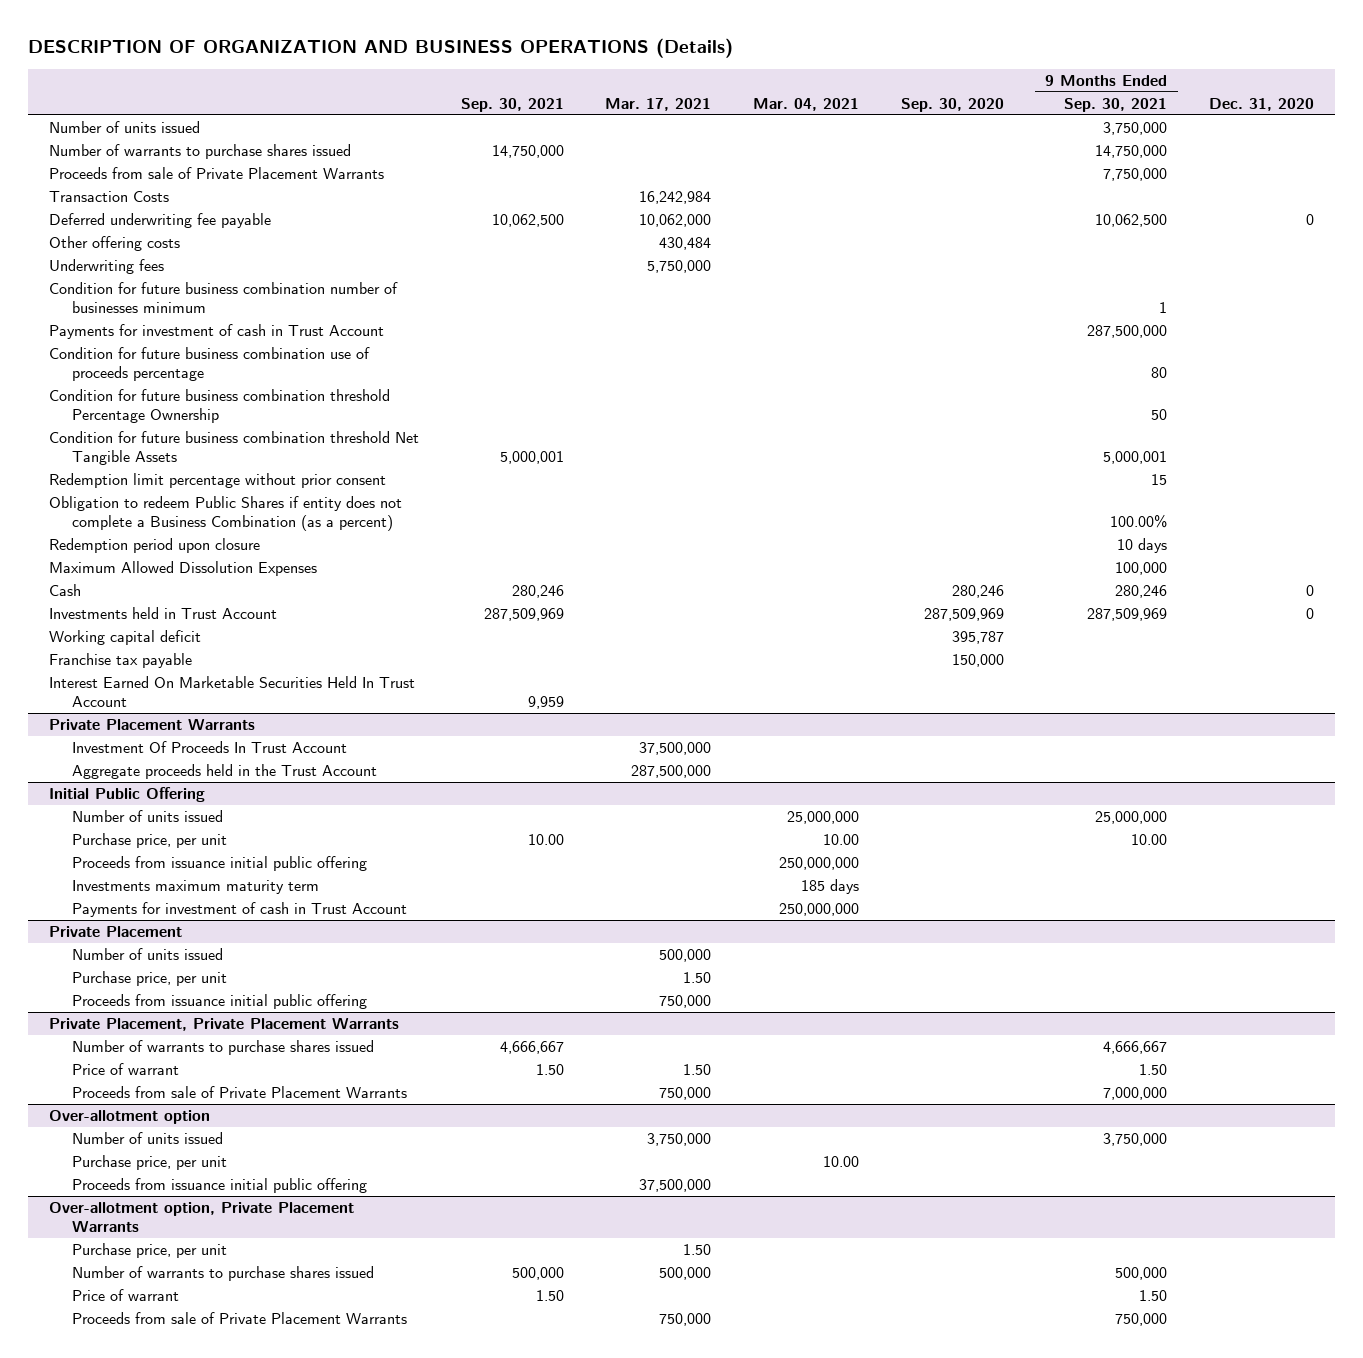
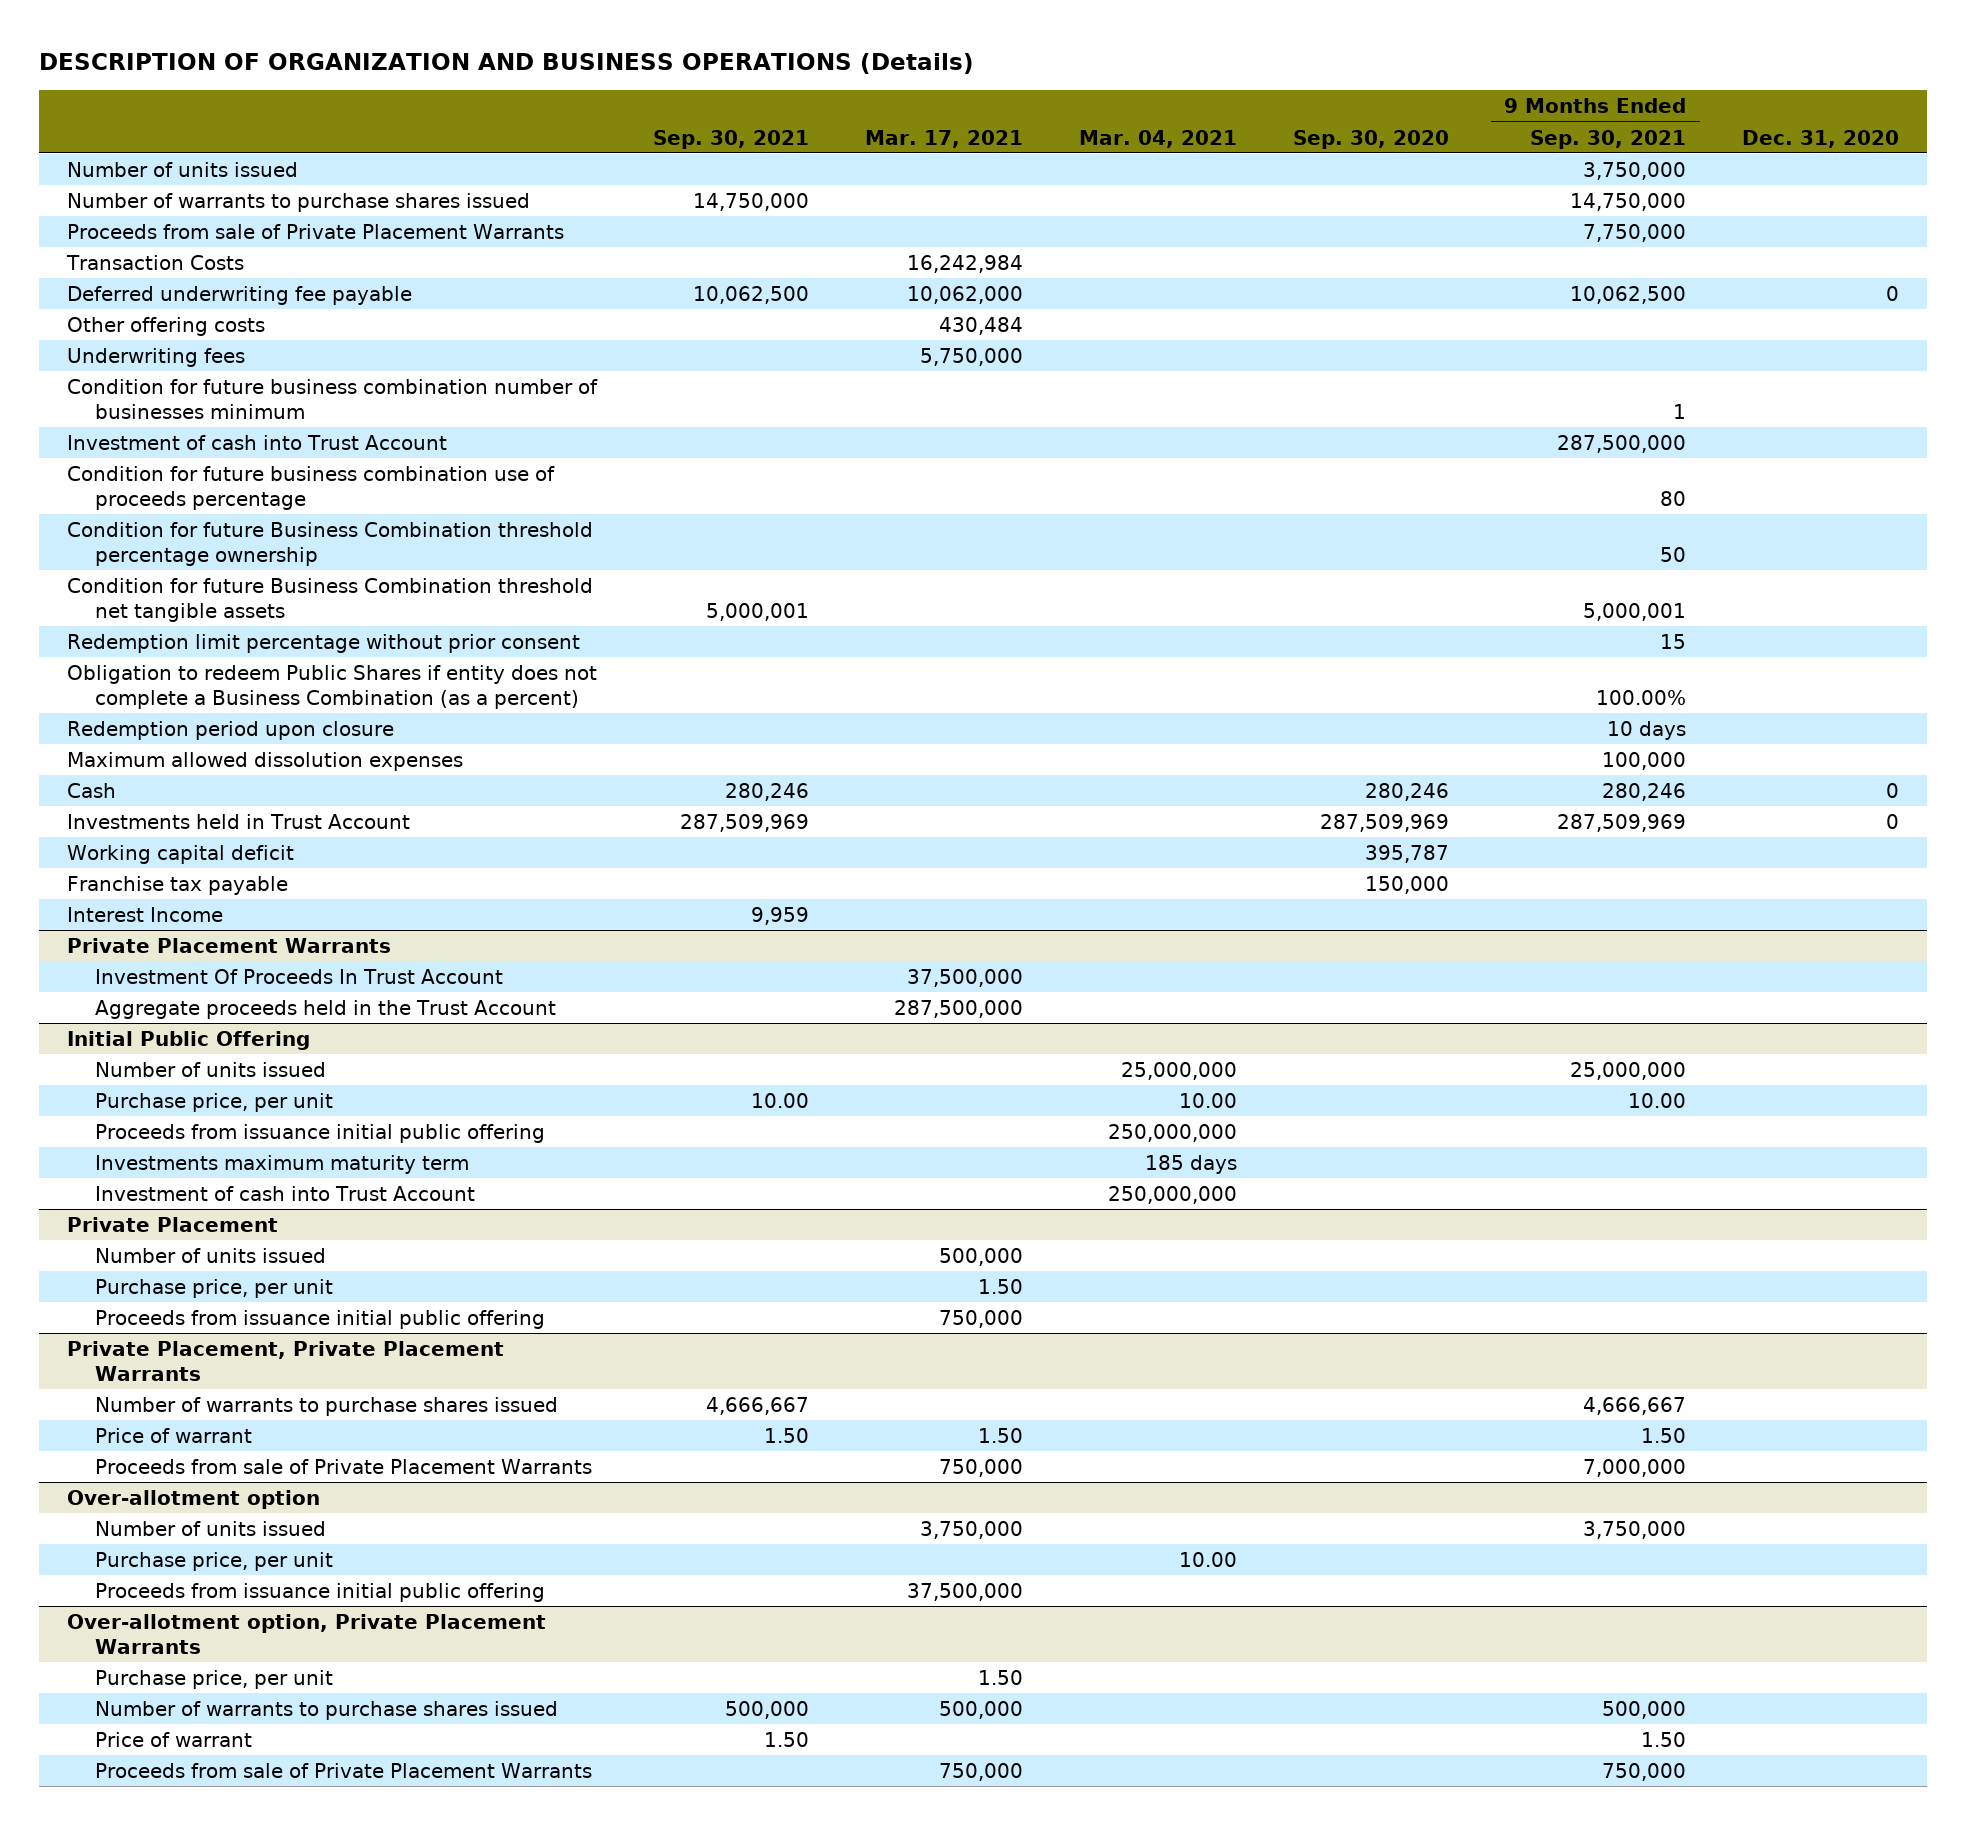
[49,323,385,339] Payments for investment of cash in Trust Account -> [67,434,448,450] Investment of cash into Trust Account
[49,388,391,423] Condition for future business combination threshold Percentage Ownership -> [67,521,594,567] Condition for future Business Combination threshold percentage ownership
[49,430,420,465] Condition for future business combination threshold Net Tangible Assets -> [67,577,594,623] Condition for future Business Combination threshold net tangible assets
[49,560,318,576] Maximum Allowed Dissolution Expenses -> [67,751,464,771] Maximum allowed dissolution expenses
[49,675,416,707] Interest Earned On Marketable Securities Held In Trust Account -> [67,906,224,922] Interest Income
[71,901,407,917] Payments for investment of cash in Trust Account -> [94,1185,475,1201] Investment of cash into Trust Account

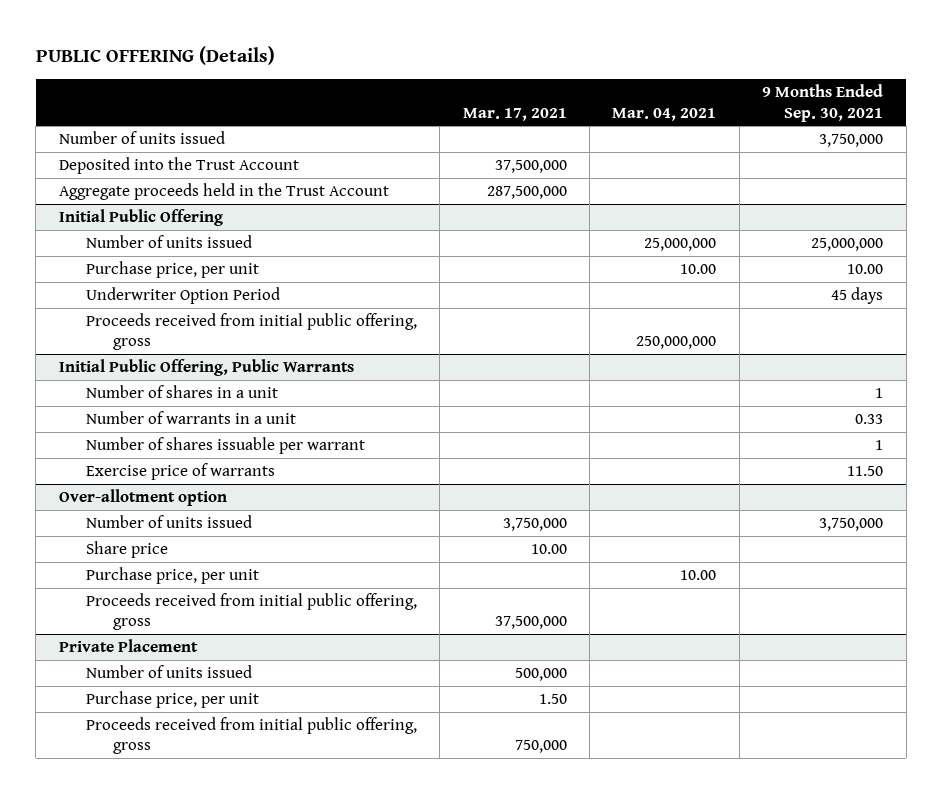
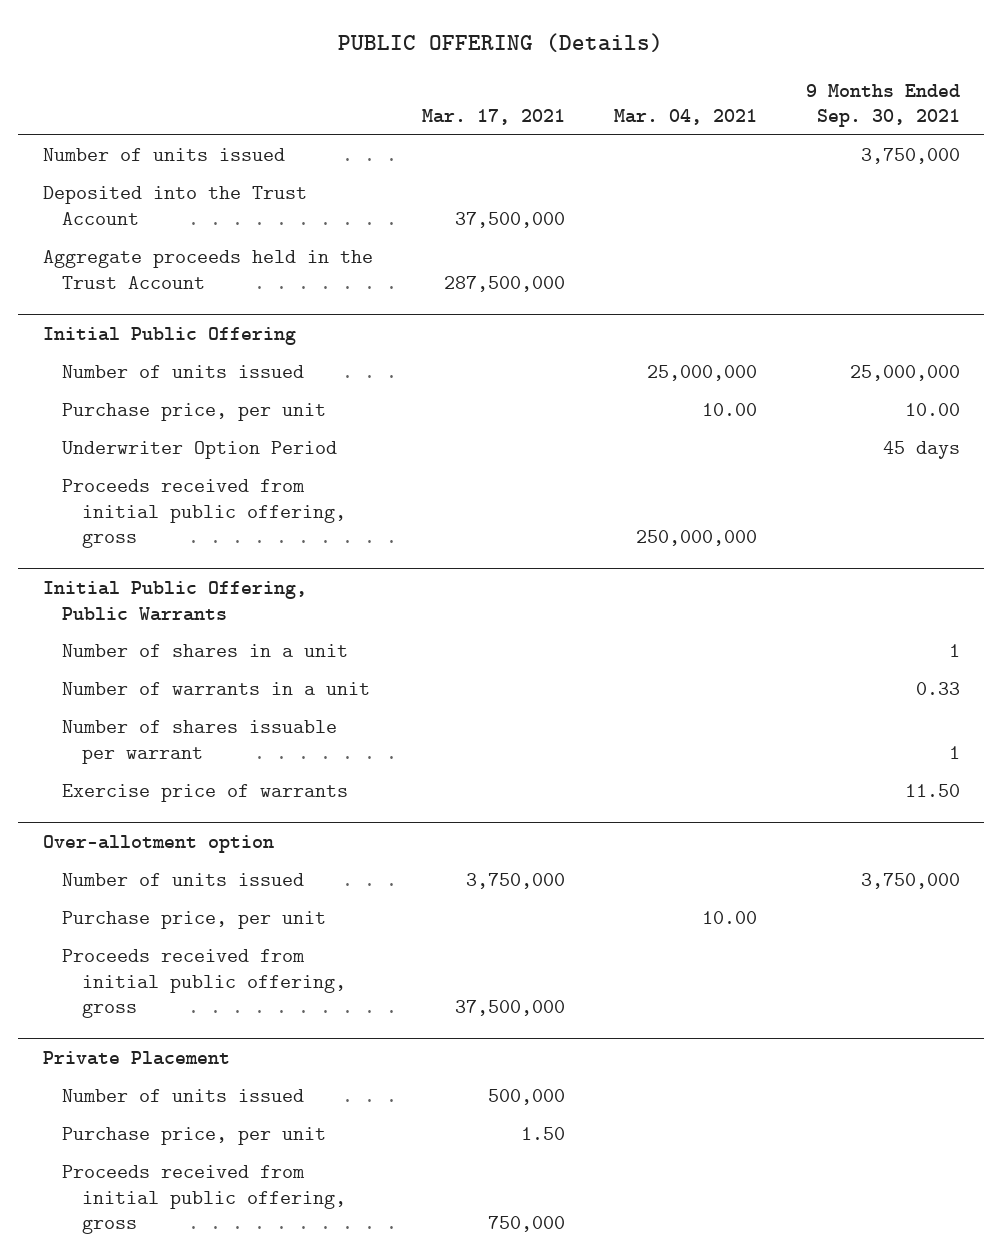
[85,541,168,559] Share price -> none

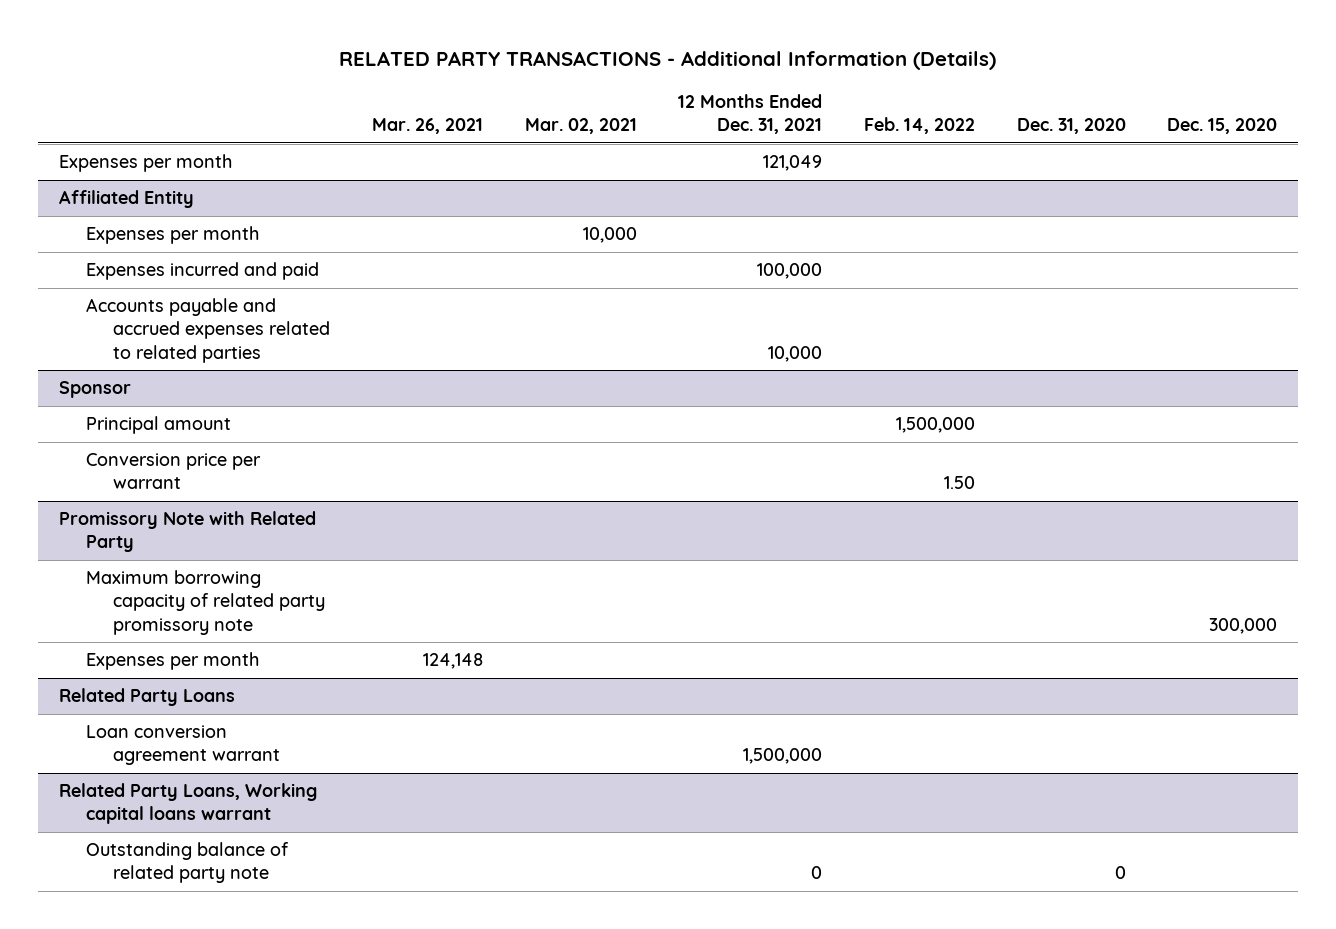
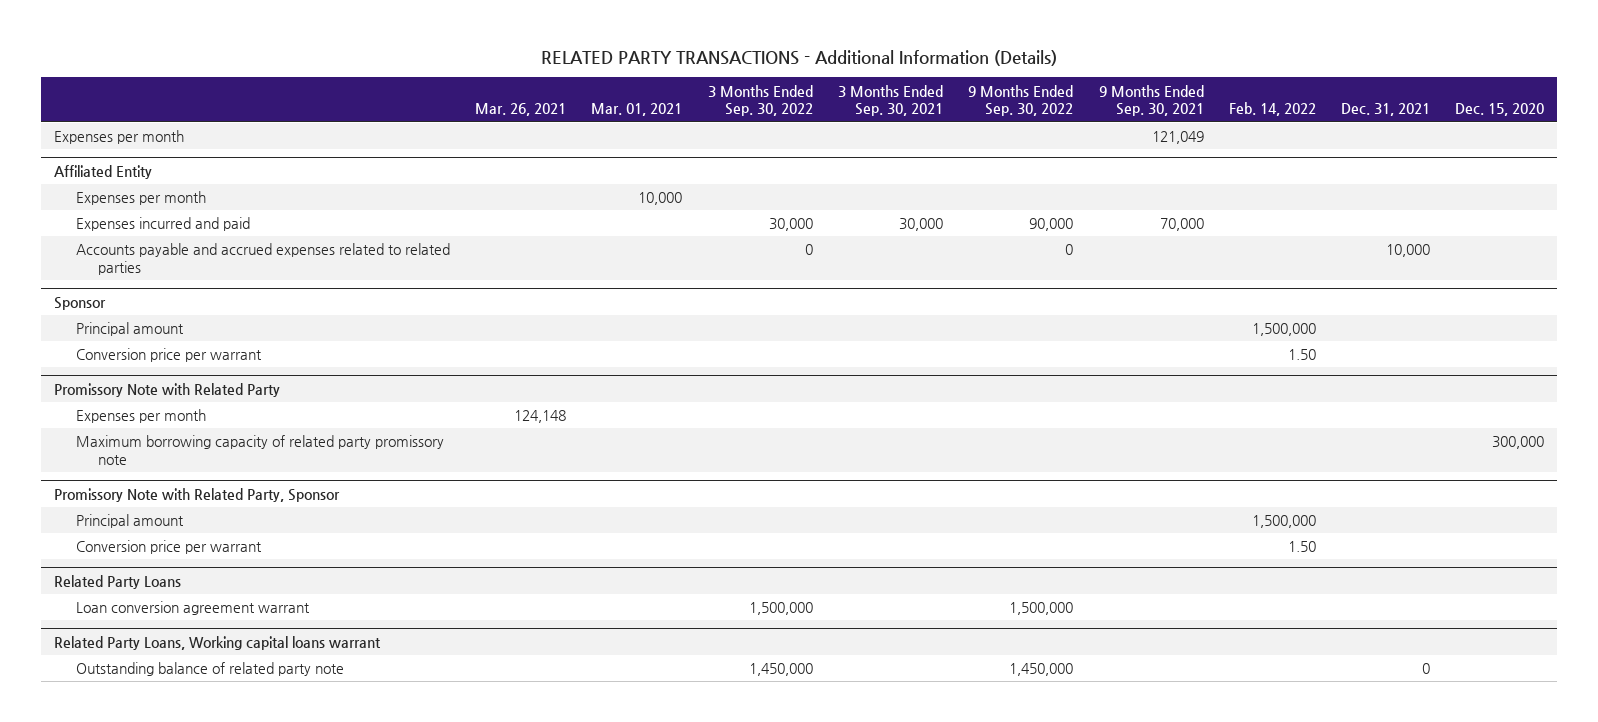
[524,118,637,135] Mar. 02, 2021 -> none
[678,94,823,135] 12 Months Ended Dec. 31, 2021 -> none
[1016,118,1126,135] Dec. 31, 2020 -> none
none -> [591,103,683,117] Mar. 01, 2021
none -> [707,84,813,117] 3 Months Ended Sep. 30, 2022
none -> [837,84,943,117] 3 Months Ended Sep. 30, 2021
none -> [968,84,1074,117] 9 Months Ended Sep. 30, 2022
none -> [1098,84,1204,117] 9 Months Ended Sep. 30, 2021
none -> [1341,103,1431,117] Dec. 31, 2021
[86,570,326,635] Maximum borrowing capacity of related party promissory note -> [75,435,444,465] Maximum borrowing capacity of related party promissory note
none -> [53,488,340,503] Promissory Note with Related Party, Sponsor
none -> [75,514,184,529] Principal amount
none -> [75,540,262,555] Conversion price per warrant

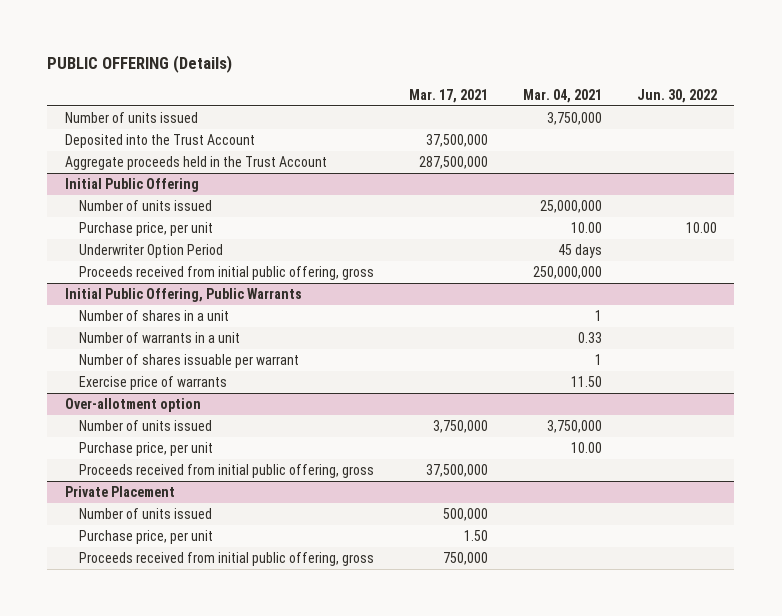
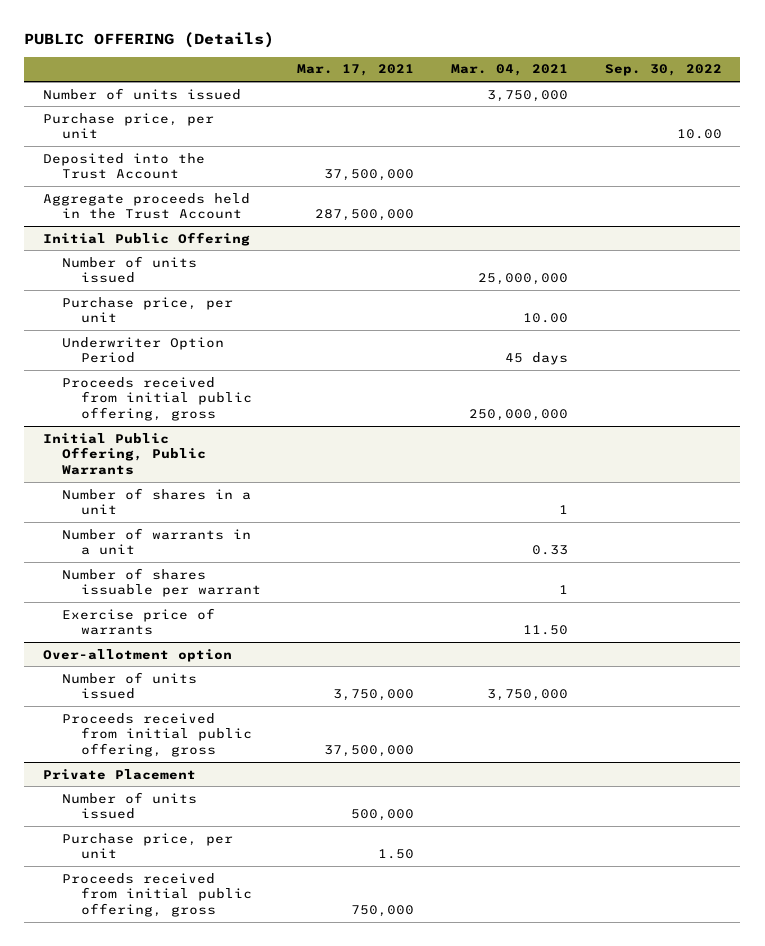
[636,88,717,103] Jun. 30, 2022 -> none
none -> [604,64,722,77] Sep. 30, 2022
none -> [42,112,214,140] Purchase price, per unit
[79,442,214,457] Purchase price, per unit -> none

